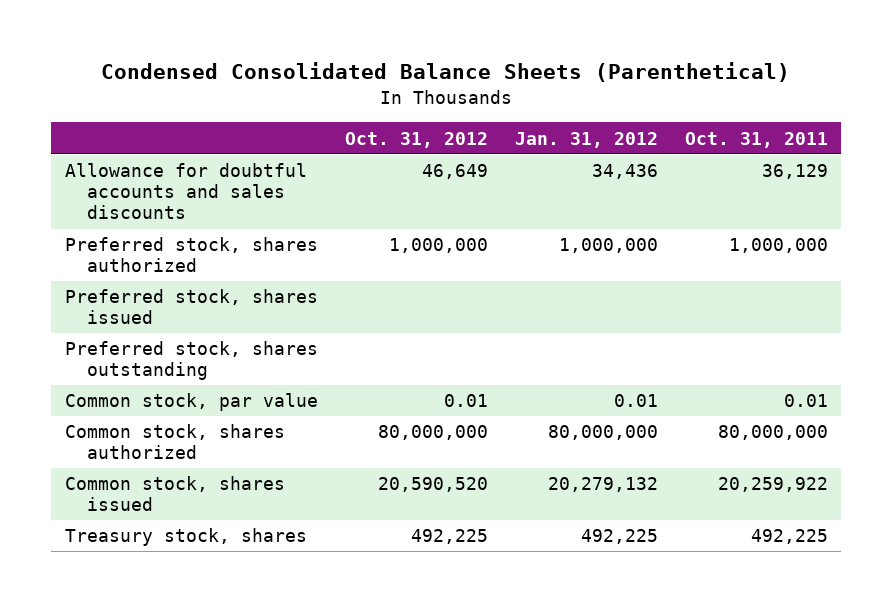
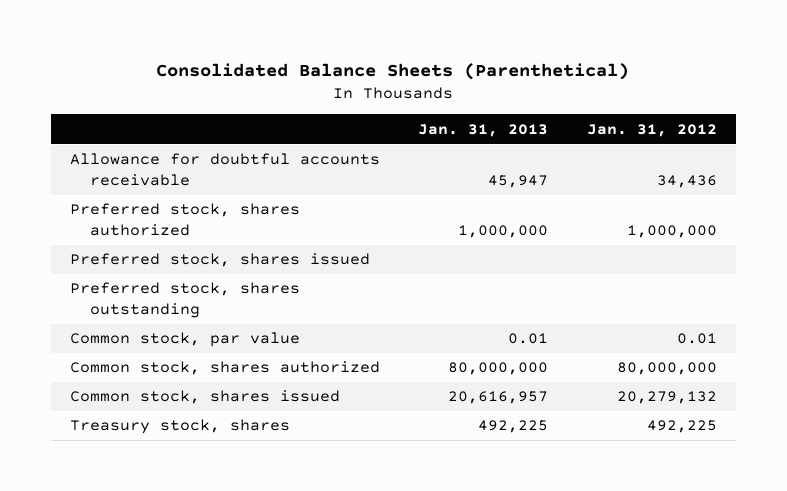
[101,62,791,83] Condensed Consolidated Balance Sheets (Parenthetical) -> [156,62,630,80] Consolidated Balance Sheets (Parenthetical)
[344,131,488,148] Oct. 31, 2012 -> none
[684,131,828,148] Oct. 31, 2011 -> none
none -> [418,123,549,137] Jan. 31, 2013
[64,163,307,220] Allowance for doubtful accounts and sales discounts -> [69,153,380,187] Allowance for doubtful accounts receivable

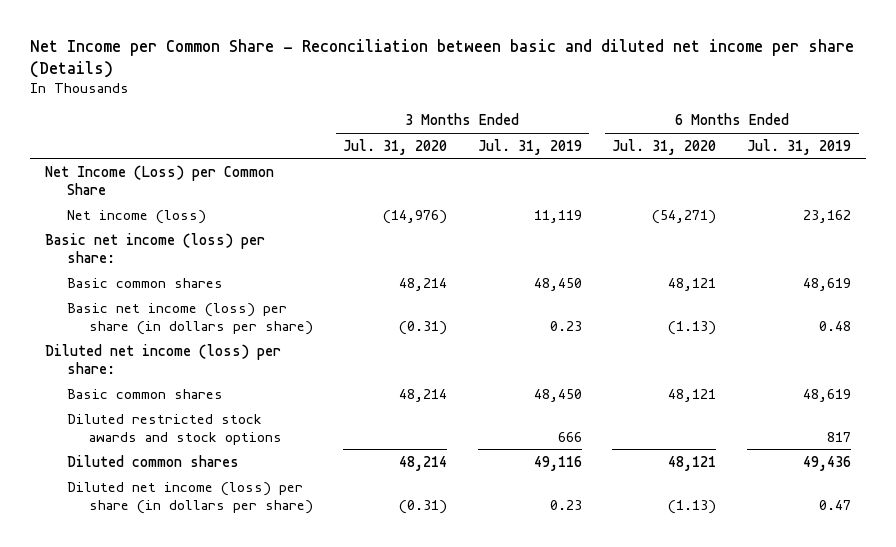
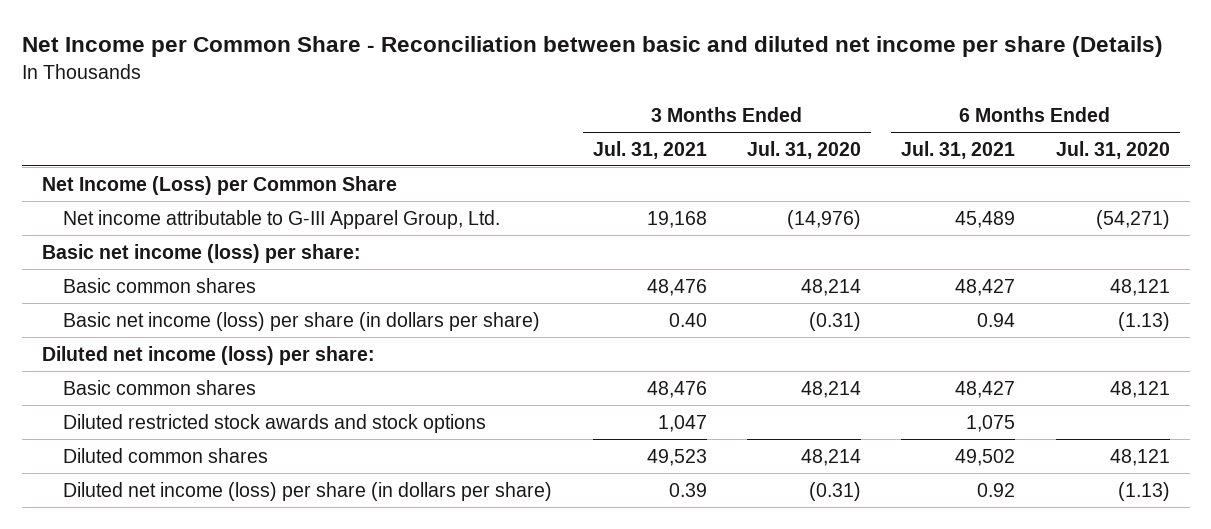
[477,138,582,155] Jul. 31, 2019 -> none
[747,138,852,155] Jul. 31, 2019 -> none
none -> [592,140,707,159] Jul. 31, 2021
none -> [901,140,1016,159] Jul. 31, 2021
[66,209,206,224] Net income (loss) -> [63,209,501,229] Net income attributable to G-III Apparel Group, Ltd.

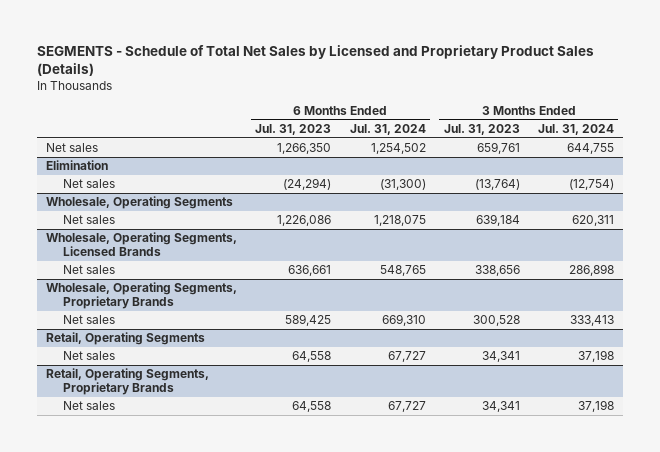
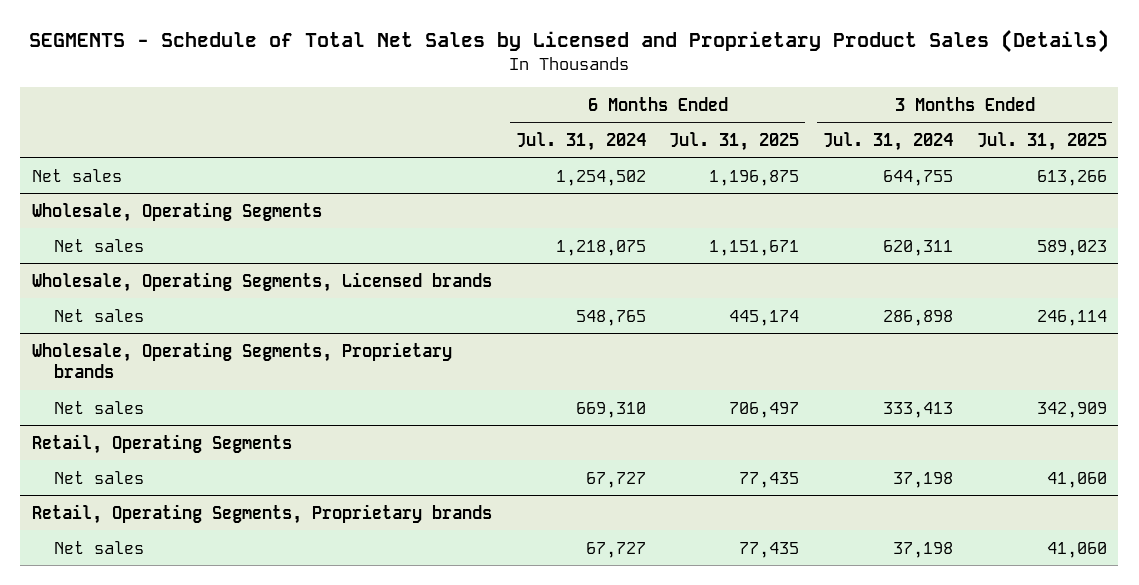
[255,124,332,136] Jul. 31, 2023 -> none
[443,124,520,136] Jul. 31, 2023 -> none
none -> [669,131,800,151] Jul. 31, 2025
none -> [976,131,1107,151] Jul. 31, 2025
[46,160,109,171] Elimination -> none
[62,179,115,189] Net sales -> none
[46,232,238,257] Wholesale, Operating Segments, Licensed Brands -> [32,271,493,292] Wholesale, Operating Segments, Licensed brands
[46,282,238,310] Wholesale, Operating Segments, Proprietary Brands -> [32,341,453,379] Wholesale, Operating Segments, Proprietary brands
[46,368,210,396] Retail, Operating Segments, Proprietary Brands -> [32,503,493,524] Retail, Operating Segments, Proprietary brands

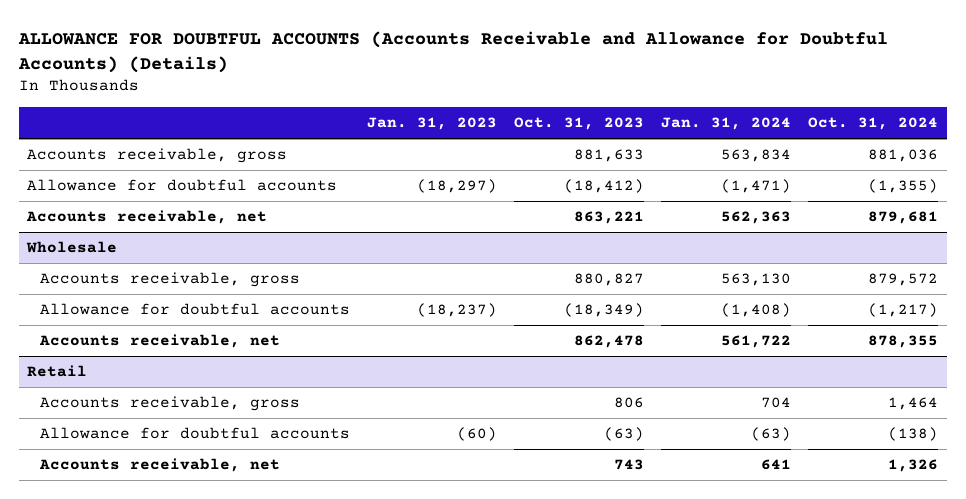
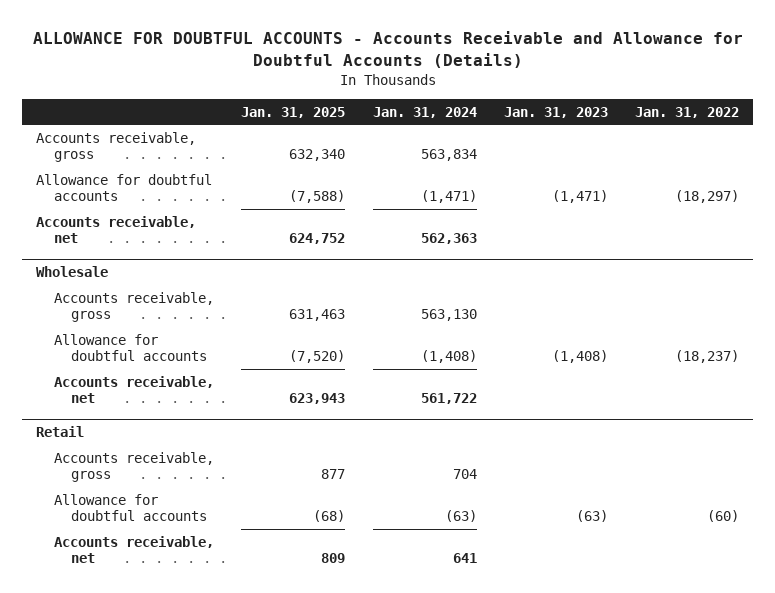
[17,30,888,73] ALLOWANCE FOR DOUBTFUL ACCOUNTS (Accounts Receivable and Allowance for Doubtful Accounts) (Details) -> [32,30,743,68] ALLOWANCE FOR DOUBTFUL ACCOUNTS - Accounts Receivable and Allowance for Doubtful Accounts (Details)
[514,116,645,130] Oct. 31, 2023 -> none
[808,116,939,130] Oct. 31, 2024 -> none
none -> [241,106,346,118] Jan. 31, 2025
none -> [635,106,740,118] Jan. 31, 2022
[417,179,498,194] (18,297) -> [551,190,608,204] (1,471)
[417,303,498,318] (18,237) -> [551,350,608,364] (1,408)
[457,427,498,442] (60) -> [575,510,608,523] (63)

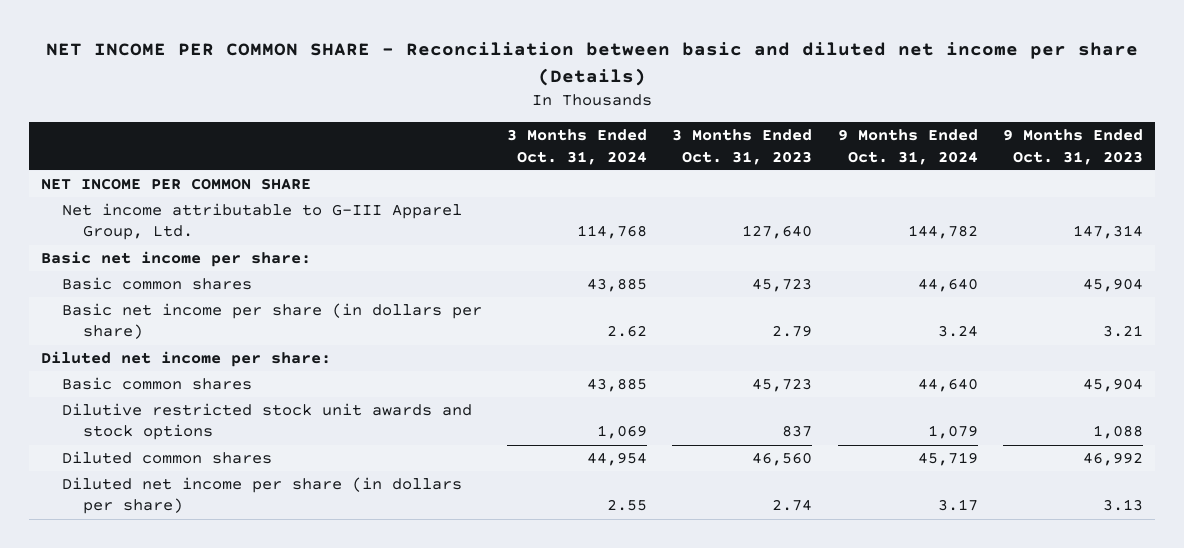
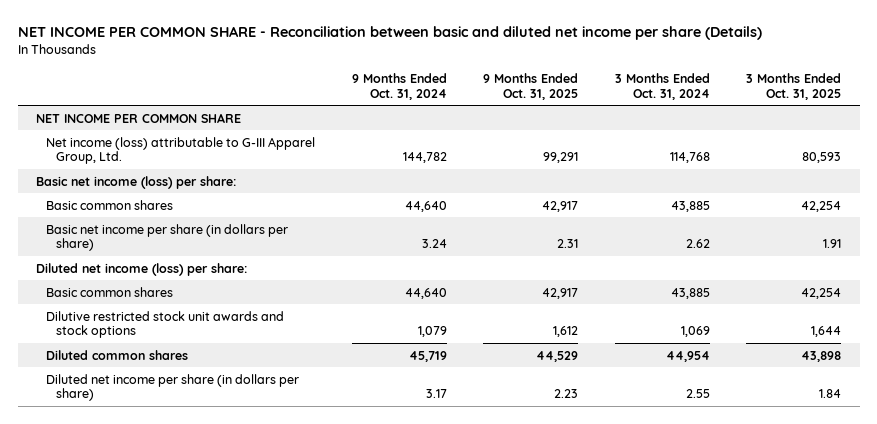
[672,129,813,165] 3 Months Ended Oct. 31, 2023 -> none
[1002,129,1143,165] 9 Months Ended Oct. 31, 2023 -> none
none -> [483,73,579,100] 9 Months Ended Oct. 31, 2025
none -> [746,73,842,100] 3 Months Ended Oct. 31, 2025
[62,203,463,241] Net income attributable to G-III Apparel Group, Ltd. -> [46,136,316,165] Net income (loss) attributable to G-III Apparel Group, Ltd.
[41,251,312,268] Basic net income per share: -> [36,175,237,189] Basic net income (loss) per share:
[41,351,332,368] Diluted net income per share: -> [36,262,248,276] Diluted net income (loss) per share:

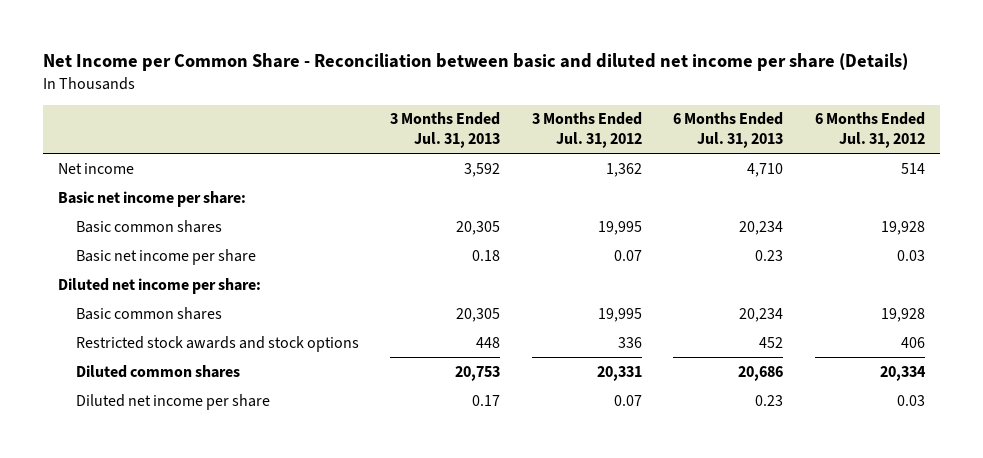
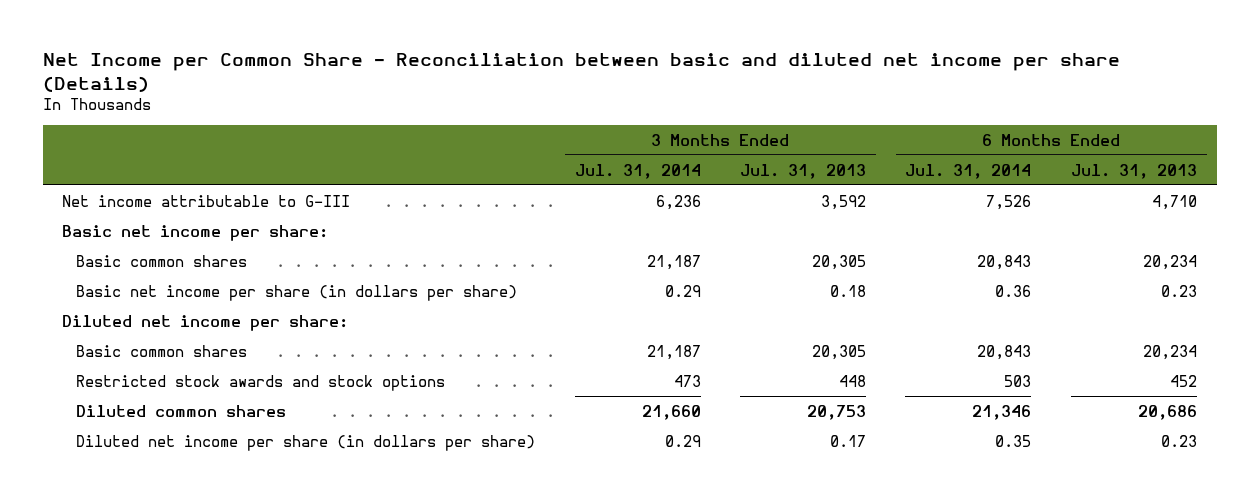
[531,112,642,148] 3 Months Ended Jul. 31, 2012 -> none
[814,112,925,148] 6 Months Ended Jul. 31, 2012 -> none
none -> [574,163,701,179] Jul. 31, 2014
none -> [905,163,1032,179] Jul. 31, 2014
[58,162,135,174] Net income -> [62,194,351,207] Net income attributable to G-III
[75,248,256,265] Basic net income per share -> [76,284,518,301] Basic net income per share (in dollars per share)
[75,393,270,410] Diluted net income per share -> [76,434,536,451] Diluted net income per share (in dollars per share)

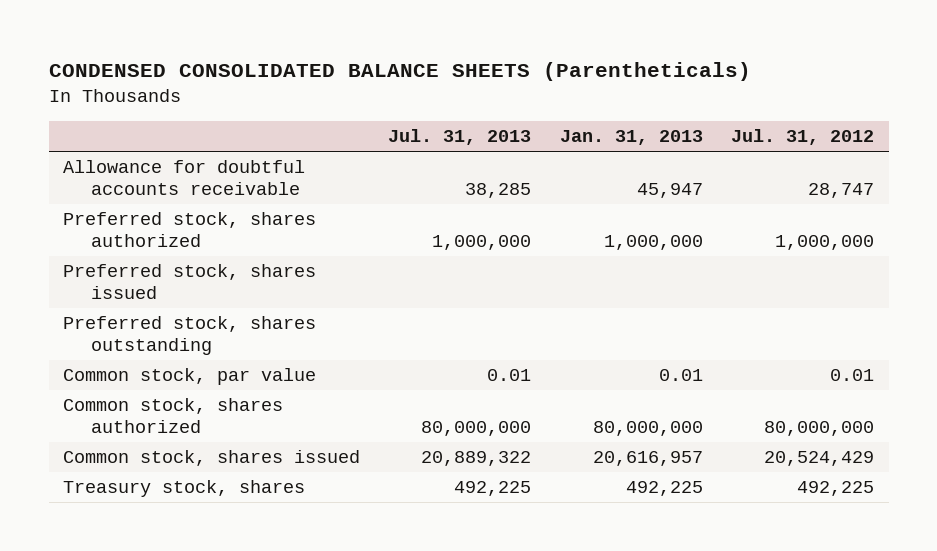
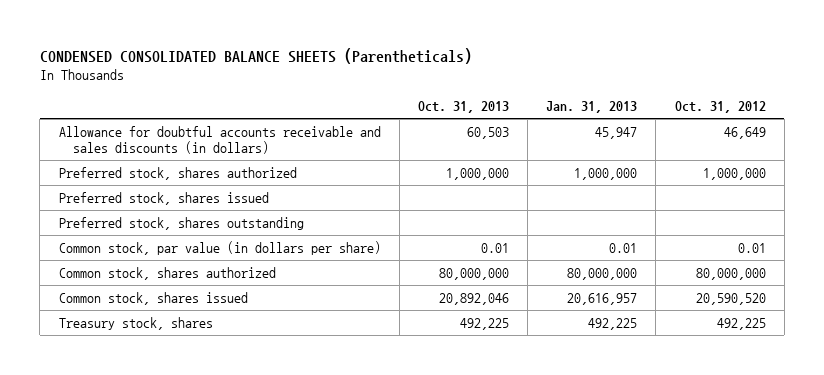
[388,129,532,146] Jul. 31, 2013 -> none
[731,129,875,146] Jul. 31, 2012 -> none
none -> [417,100,509,113] Oct. 31, 2013
none -> [674,100,766,113] Oct. 31, 2012
[63,160,306,196] Allowance for doubtful accounts receivable -> [58,125,381,154] Allowance for doubtful accounts receivable and sales discounts (in dollars)
[63,368,317,386] Common stock, par value -> [58,240,381,255] Common stock, par value (in dollars per share)

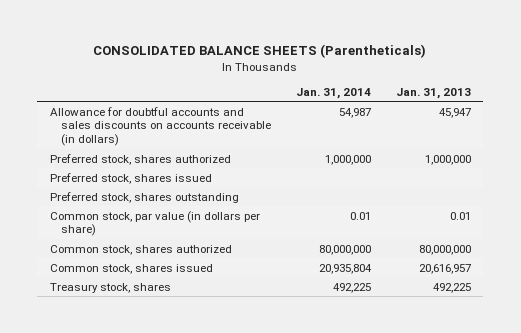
[39,48,472,65] CONDENSED CONSOLIDATED BALANCE SHEETS (Parentheticals) -> [93,44,427,59] CONSOLIDATED BALANCE SHEETS (Parentheticals)
[417,100,509,113] Oct. 31, 2013 -> none
[674,100,766,113] Oct. 31, 2012 -> none
none -> [296,87,372,99] Jan. 31, 2014
[58,125,381,154] Allowance for doubtful accounts receivable and sales discounts (in dollars) -> [49,106,272,147] Allowance for doubtful accounts and sales discounts on accounts receivable (in dollars)

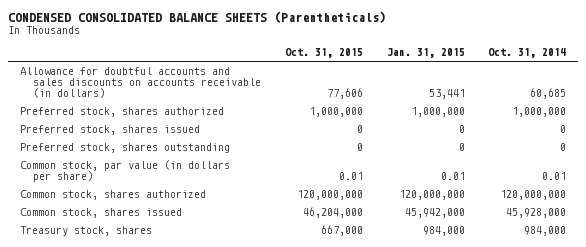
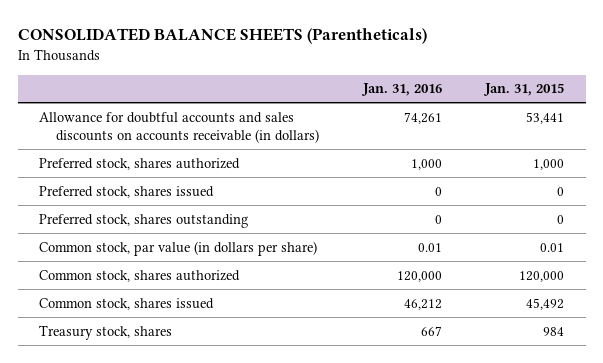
[8,10,387,23] CONDENSED CONSOLIDATED BALANCE SHEETS (Parentheticals) -> [17,28,427,45] CONSOLIDATED BALANCE SHEETS (Parentheticals)
[284,48,363,59] Oct. 31, 2015 -> none
[488,48,567,59] Oct. 31, 2014 -> none
none -> [360,83,442,97] Jan. 31, 2016
[410,107,465,118] 1,000,000 -> [533,158,565,170] 1,000
[398,190,465,201] 120,000,000 -> [519,270,565,282] 120,000
[404,208,465,219] 45,942,000 -> [526,297,565,310] 45,492
[422,226,465,237] 984,000 -> [543,326,565,336] 984

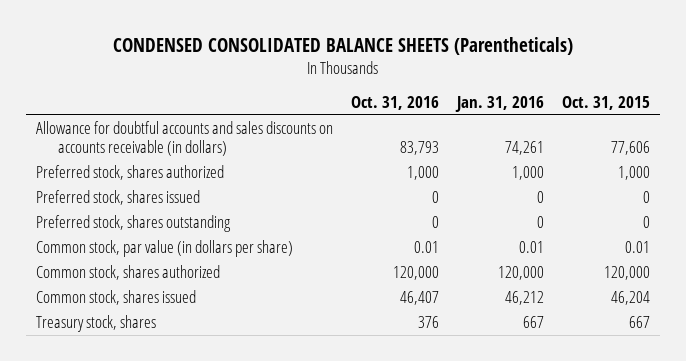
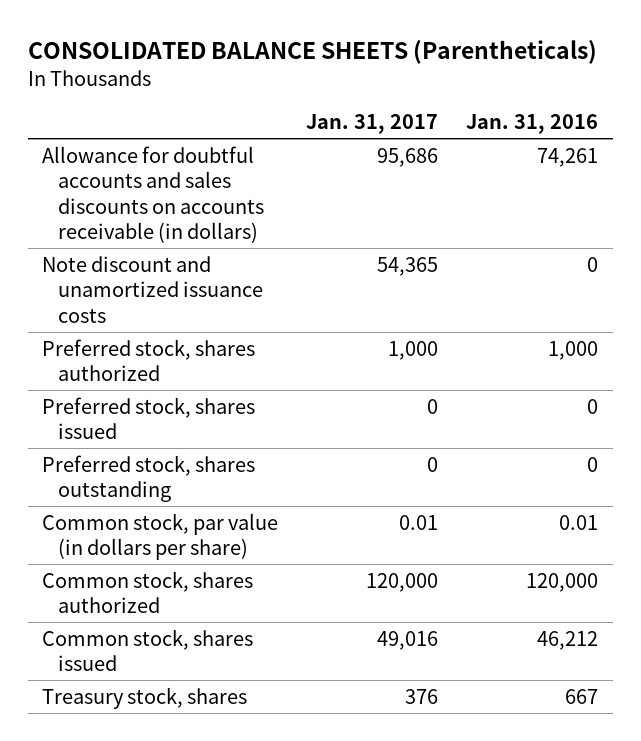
[112,36,573,55] CONDENSED CONSOLIDATED BALANCE SHEETS (Parentheticals) -> [28,39,598,64] CONSOLIDATED BALANCE SHEETS (Parentheticals)
[350,96,439,111] Oct. 31, 2016 -> none
[562,96,651,111] Oct. 31, 2015 -> none
none -> [306,114,439,135] Jan. 31, 2017
none -> [42,255,263,323] Note discount and unamortized issuance costs

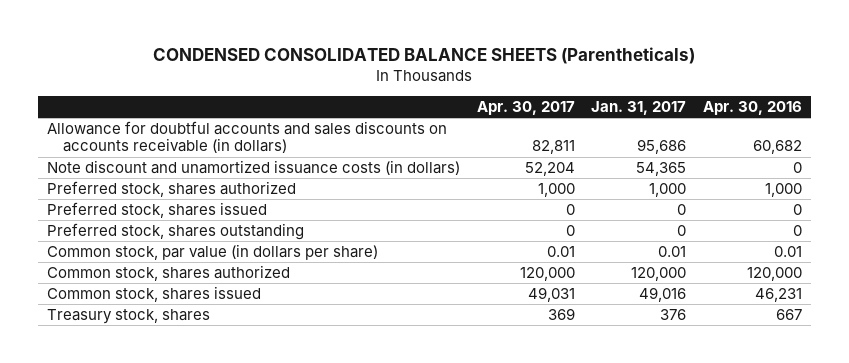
[28,39,598,64] CONSOLIDATED BALANCE SHEETS (Parentheticals) -> [153,47,696,65] CONDENSED CONSOLIDATED BALANCE SHEETS (Parentheticals)
[466,114,599,135] Jan. 31, 2016 -> none
none -> [476,101,575,116] Apr. 30, 2017
none -> [703,101,803,116] Apr. 30, 2016
[42,255,263,323] Note discount and unamortized issuance costs -> [46,160,460,176] Note discount and unamortized issuance costs (in dollars)

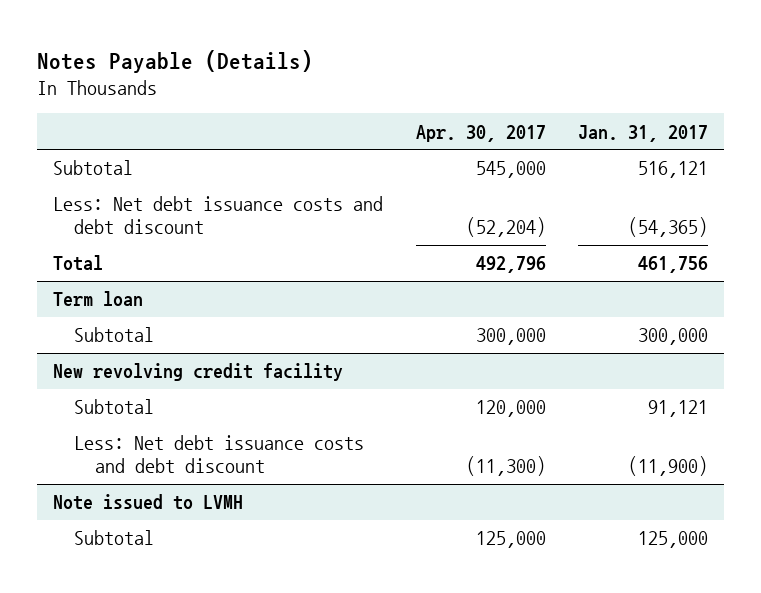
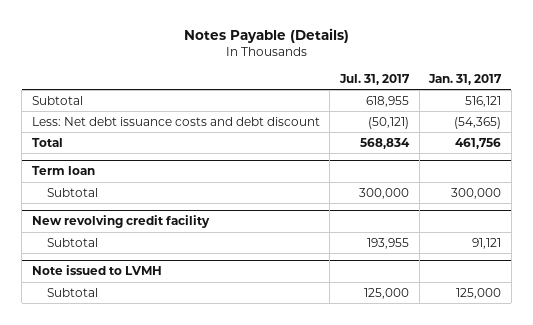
[415,124,546,142] Apr. 30, 2017 -> none
none -> [339,73,411,85] Jul. 31, 2017
[74,435,365,474] Less: Net debt issuance costs and debt discount -> none

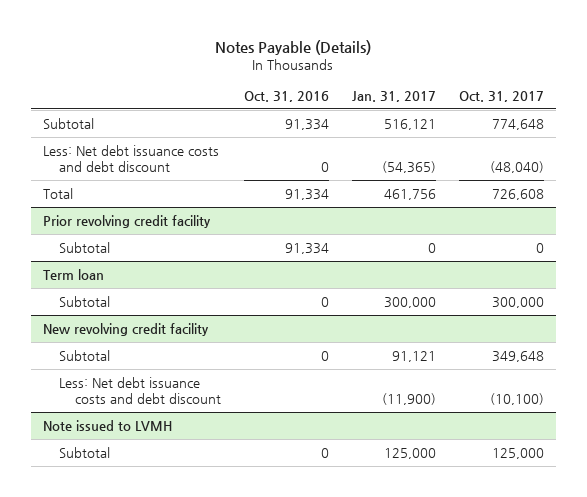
[339,73,411,85] Jul. 31, 2017 -> none
none -> [243,91,329,103] Oct. 31, 2016
none -> [458,91,544,103] Oct. 31, 2017
none -> [42,214,211,228] Prior revolving credit facility
none -> [58,241,110,253] Subtotal
none -> [58,376,221,405] Less: Net debt issuance costs and debt discount

